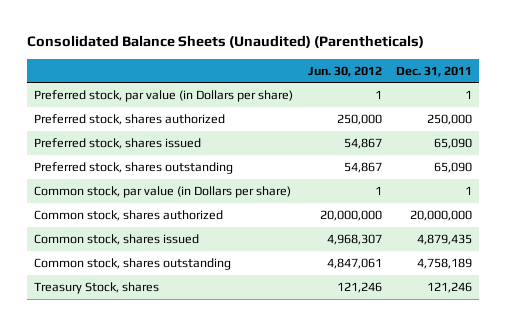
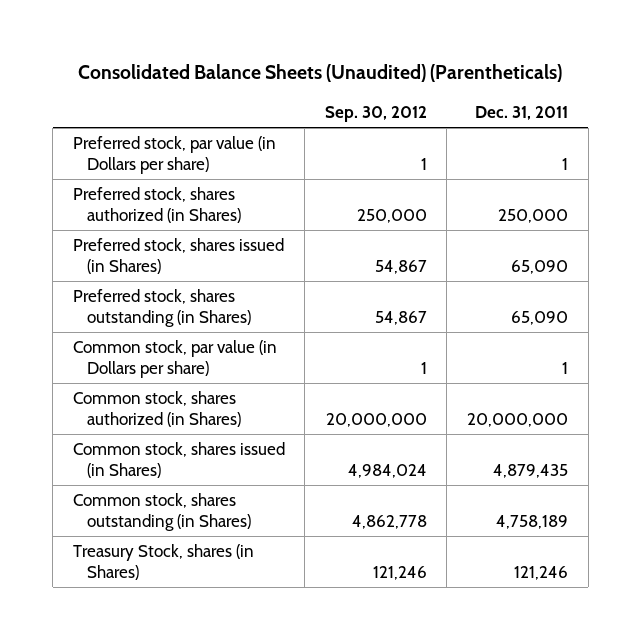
[307,65,382,77] Jun. 30, 2012 -> none
none -> [324,105,427,122] Sep. 30, 2012
[34,113,226,125] Preferred stock, shares authorized -> [72,187,241,223] Preferred stock, shares authorized (in Shares)
[34,137,202,149] Preferred stock, shares issued -> [72,238,284,274] Preferred stock, shares issued (in Shares)
[34,161,234,174] Preferred stock, shares outstanding -> [72,289,251,327] Preferred stock, shares outstanding (in Shares)
[34,209,224,221] Common stock, shares authorized -> [72,391,241,427] Common stock, shares authorized (in Shares)
[34,233,200,245] Common stock, shares issued -> [72,442,285,478] Common stock, shares issued (in Shares)
[34,257,232,270] Common stock, shares outstanding -> [72,493,251,531] Common stock, shares outstanding (in Shares)
[34,281,160,294] Treasury Stock, shares -> [72,544,254,580] Treasury Stock, shares (in Shares)

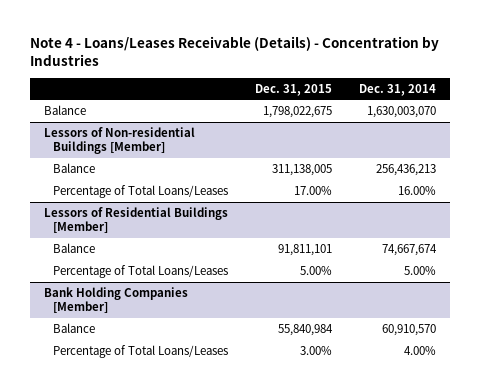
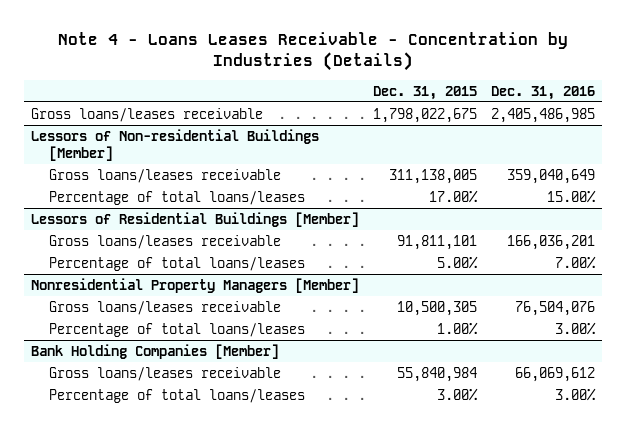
[30,36,440,67] Note 4 - Loans/Leases Receivable (Details) - Concentration by Industries -> [58,32,569,72] Note 4 - Loans Leases Receivable - Concentration by Industries (Details)
[359,83,437,96] Dec. 31, 2014 -> none
none -> [491,85,596,100] Dec. 31, 2016
[43,105,86,116] Balance -> [30,107,263,122] Gross loans/leases receivable
[53,163,96,174] Balance -> [48,168,281,183] Gross loans/leases receivable
[53,185,229,199] Percentage of Total Loans/Leases -> [48,190,305,205] Percentage of total loans/leases
[53,243,96,254] Balance -> [48,234,281,249] Gross loans/leases receivable
[53,265,229,279] Percentage of Total Loans/Leases -> [48,256,305,271] Percentage of total loans/leases
none -> [30,277,359,293] Nonresidential Property Managers [Member]
none -> [48,300,281,315] Gross loans/leases receivable
none -> [48,322,305,337] Percentage of total loans/leases
[53,323,96,334] Balance -> [48,366,281,381] Gross loans/leases receivable
[53,345,229,359] Percentage of Total Loans/Leases -> [48,388,305,403] Percentage of total loans/leases

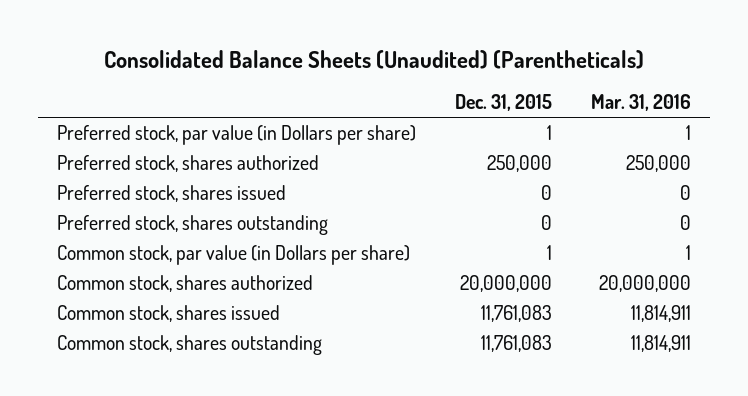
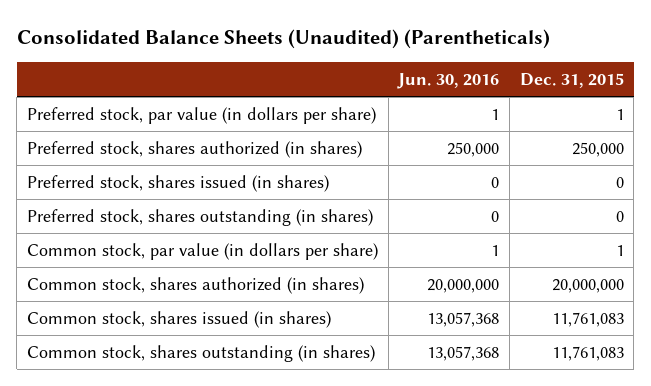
[590,94,691,112] Mar. 31, 2016 -> none
none -> [397,73,500,90] Jun. 30, 2016
[56,125,416,146] Preferred stock, par value (in Dollars per share) -> [26,106,376,124] Preferred stock, par value (in dollars per share)
[56,155,319,173] Preferred stock, shares authorized -> [26,140,362,158] Preferred stock, shares authorized (in shares)
[56,185,286,203] Preferred stock, shares issued -> [26,174,329,192] Preferred stock, shares issued (in shares)
[56,215,328,236] Preferred stock, shares outstanding -> [26,208,373,226] Preferred stock, shares outstanding (in shares)
[56,245,410,266] Common stock, par value (in Dollars per share) -> [26,242,378,260] Common stock, par value (in dollars per share)
[56,275,313,293] Common stock, shares authorized -> [26,276,364,294] Common stock, shares authorized (in shares)
[56,305,280,323] Common stock, shares issued -> [26,310,331,328] Common stock, shares issued (in shares)
[56,335,322,356] Common stock, shares outstanding -> [26,344,375,362] Common stock, shares outstanding (in shares)

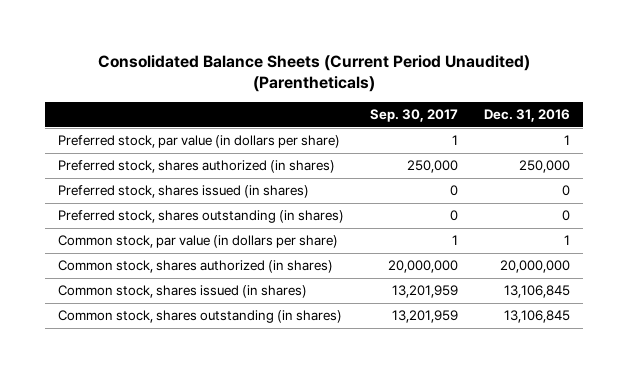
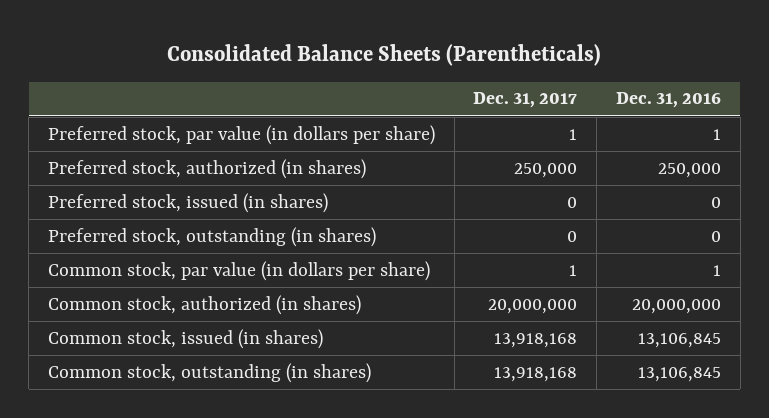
[98,54,531,93] Consolidated Balance Sheets (Current Period Unaudited) (Parentheticals) -> [167,43,602,66] Consolidated Balance Sheets (Parentheticals)
[370,109,459,123] Sep. 30, 2017 -> none
none -> [473,92,578,109] Dec. 31, 2017
[58,160,336,174] Preferred stock, shares authorized (in shares) -> [48,158,367,179] Preferred stock, authorized (in shares)
[58,185,310,199] Preferred stock, shares issued (in shares) -> [48,192,329,213] Preferred stock, issued (in shares)
[58,210,345,224] Preferred stock, shares outstanding (in shares) -> [48,226,377,247] Preferred stock, outstanding (in shares)
[58,260,334,274] Common stock, shares authorized (in shares) -> [48,294,362,315] Common stock, authorized (in shares)
[58,285,308,299] Common stock, shares issued (in shares) -> [48,328,324,349] Common stock, issued (in shares)
[58,310,343,324] Common stock, shares outstanding (in shares) -> [48,362,372,383] Common stock, outstanding (in shares)

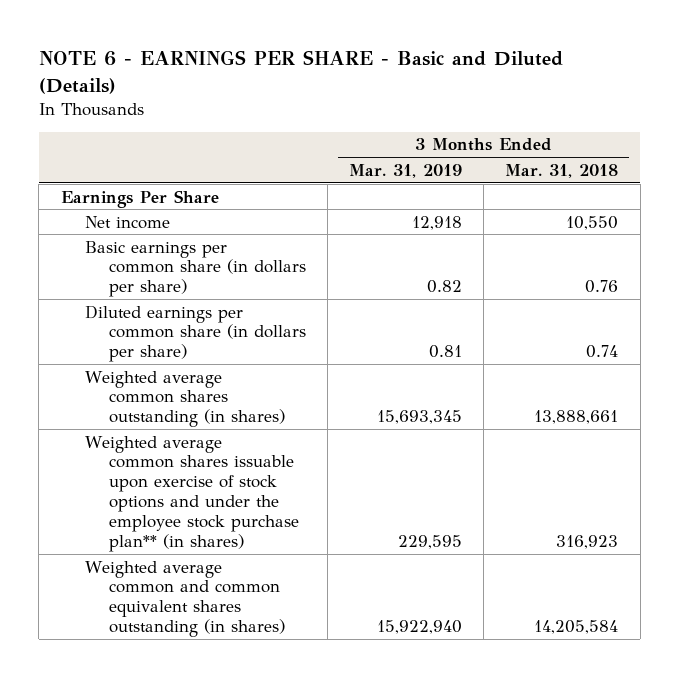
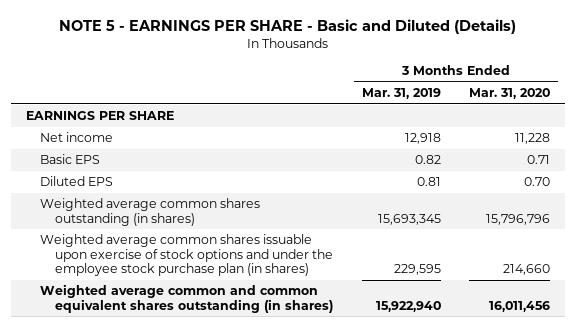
[38,50,563,94] NOTE 6 - EARNINGS PER SHARE - Basic and Diluted (Details) -> [59,18,517,34] NOTE 5 - EARNINGS PER SHARE - Basic and Diluted (Details)
[505,163,619,178] Mar. 31, 2018 -> none
none -> [469,88,551,100] Mar. 31, 2020
[60,189,219,208] Earnings Per Share -> [25,111,174,121] EARNINGS PER SHARE
[84,240,306,298] Basic earnings per common share (in dollars per share) -> [40,154,101,165] Basic EPS
[84,304,306,363] Diluted earnings per common share (in dollars per share) -> [40,176,114,187] Diluted EPS
[84,435,299,553] Weighted average common shares issuable upon exercise of stock options and under the employee stock purchase plan** (in shares) -> [40,234,333,276] Weighted average common shares issuable upon exercise of stock options and under the employee stock purchase plan (in shares)

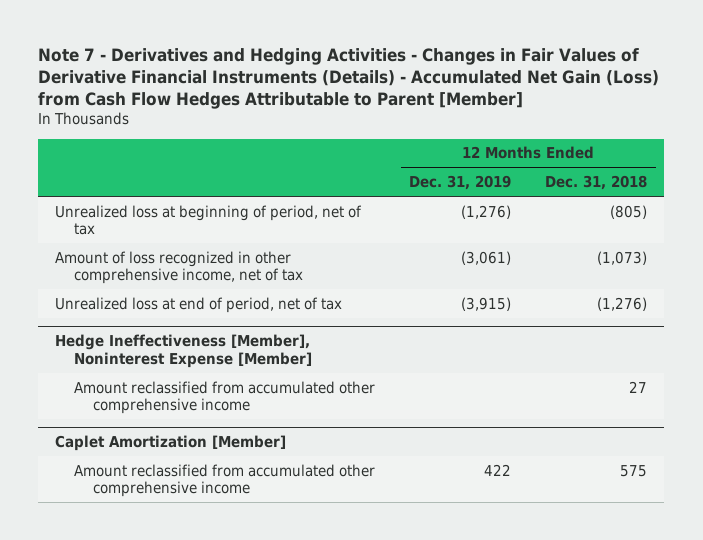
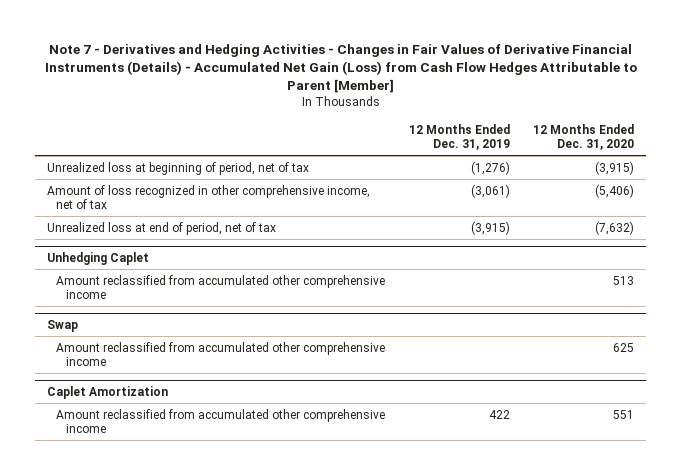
[545,174,648,190] Dec. 31, 2018 -> none
none -> [533,123,635,150] 12 Months Ended Dec. 31, 2020
[55,334,313,368] Hedge Ineffectiveness [Member], Noninterest Expense [Member] -> none
none -> [47,251,150,265] Unhedging Caplet
[55,435,287,452] Caplet Amortization [Member] -> [47,319,79,332] Swap
none -> [56,341,386,366] Amount reclassified from accumulated other comprehensive income
none -> [47,385,169,399] Caplet Amortization

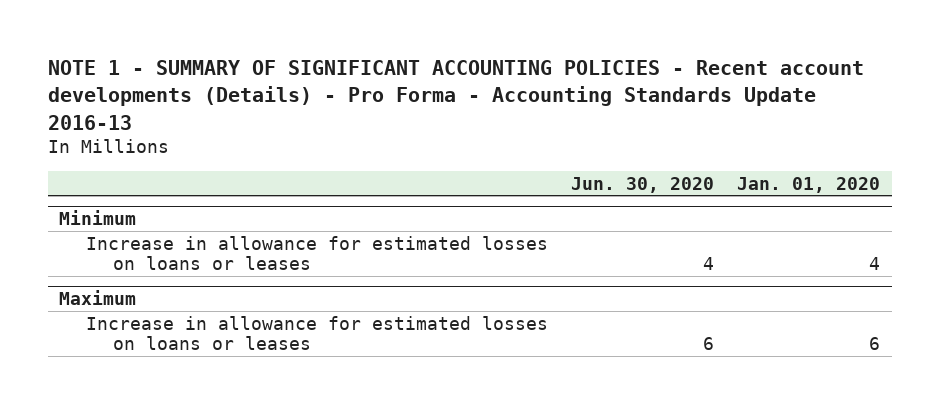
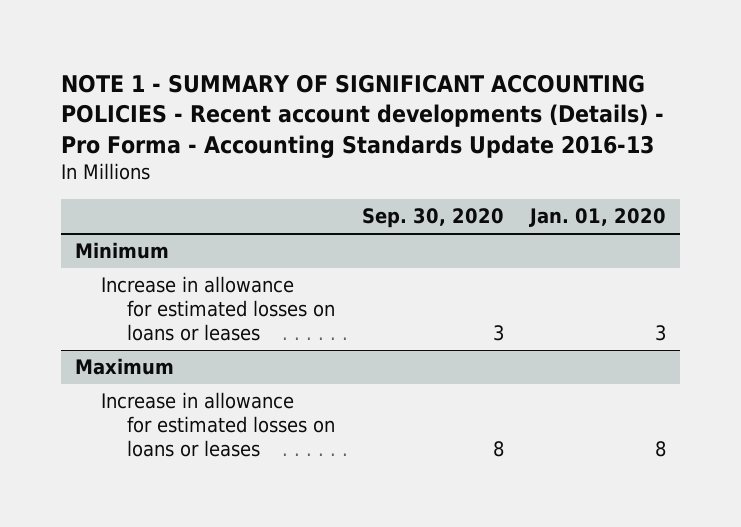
[571,176,715,193] Jun. 30, 2020 -> none
none -> [361,208,504,229] Sep. 30, 2020
[869,257,881,271] 4 -> [655,324,667,341] 3
[869,337,881,351] 6 -> [655,440,667,457] 8

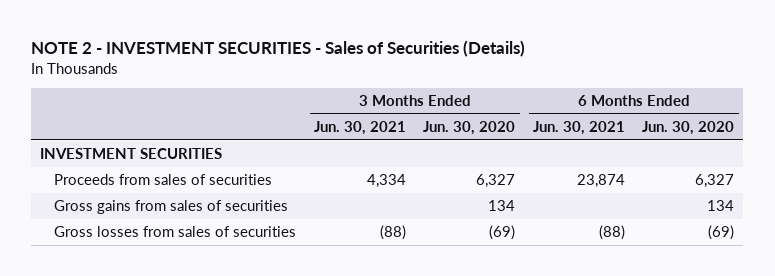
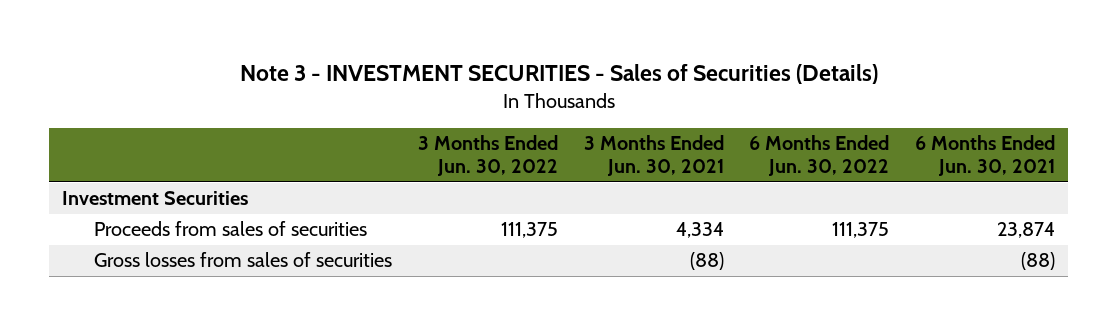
[31,39,526,57] NOTE 2 - INVESTMENT SECURITIES - Sales of Securities (Details) -> [239,63,878,84] Note 3 - INVESTMENT SECURITIES - Sales of Securities (Details)
[423,120,516,135] Jun. 30, 2020 -> none
[642,120,735,135] Jun. 30, 2020 -> none
none -> [417,134,558,177] 3 Months Ended Jun. 30, 2022
none -> [749,134,890,177] 6 Months Ended Jun. 30, 2022
[40,148,223,160] INVESTMENT SECURITIES -> [62,191,249,206] Investment Securities
[54,200,289,215] Gross gains from sales of securities -> none

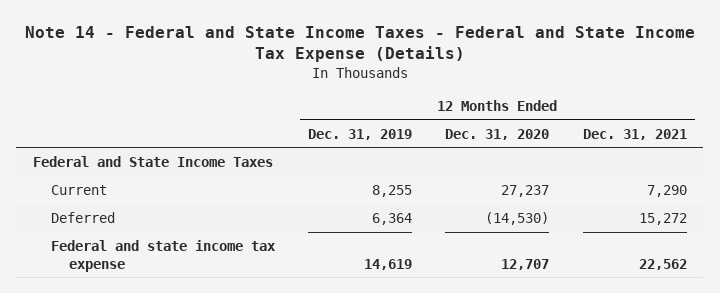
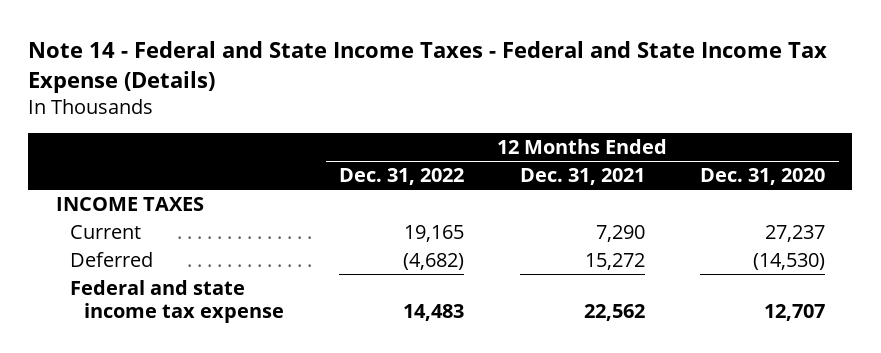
[308,128,413,140] Dec. 31, 2019 -> none
none -> [339,167,465,185] Dec. 31, 2022
[32,155,273,167] Federal and State Income Taxes -> [55,196,204,211] INCOME TAXES

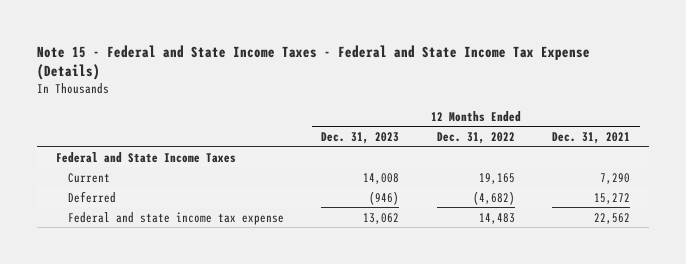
[28,40,828,93] Note 14 - Federal and State Income Taxes - Federal and State Income Tax Expense (Details) -> [36,44,590,81] Note 15 - Federal and State Income Taxes - Federal and State Income Tax Expense (Details)
[699,167,825,185] Dec. 31, 2020 -> none
none -> [321,131,400,144] Dec. 31, 2023
[55,196,204,211] INCOME TAXES -> [55,151,236,163] Federal and State Income Taxes

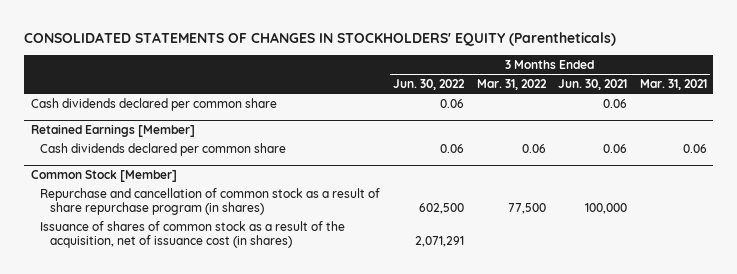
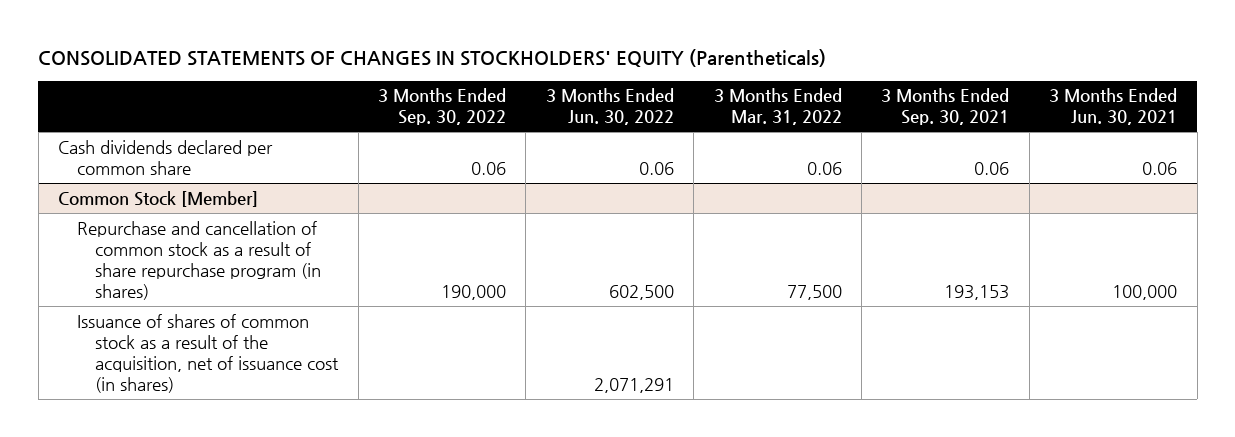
[639,79,707,91] Mar. 31, 2021 -> none
none -> [377,88,506,126] 3 Months Ended Sep. 30, 2022
none -> [881,88,1010,126] 3 Months Ended Sep. 30, 2021
[30,97,277,111] Cash dividends declared per common share -> none
[30,123,195,137] Retained Earnings [Member] -> none

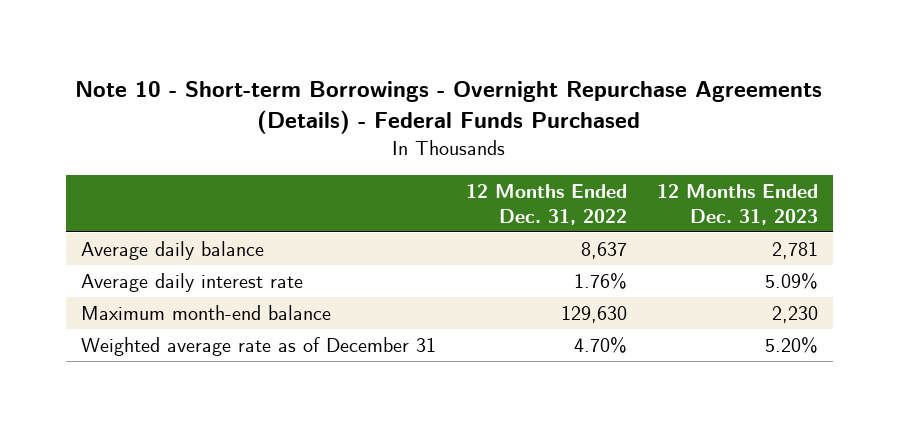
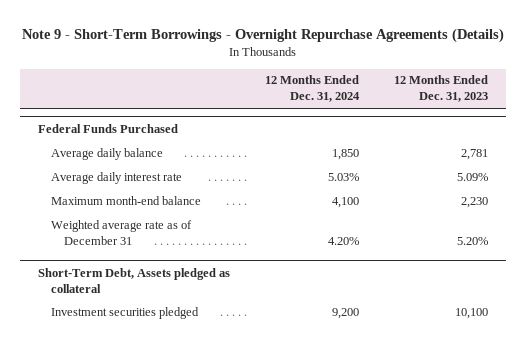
[75,81,823,134] Note 10 - Short-term Borrowings - Overnight Repurchase Agreements (Details) - Federal Funds Purchased -> [22,28,505,44] Note 9 - Short-Term Borrowings - Overnight Repurchase Agreements (Details)
[465,183,627,225] 12 Months Ended Dec. 31, 2022 -> none
none -> [265,75,361,103] 12 Months Ended Dec. 31, 2024
none -> [37,123,178,133] Federal Funds Purchased
none -> [37,267,230,293] Short-Term Debt, Assets pledged as collateral
none -> [50,306,199,319] Investment securities pledged

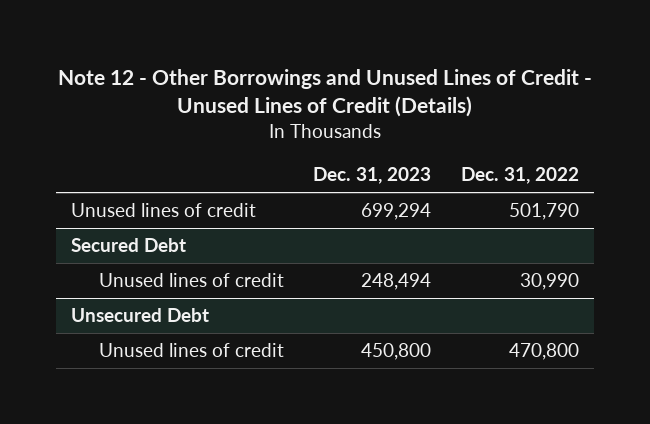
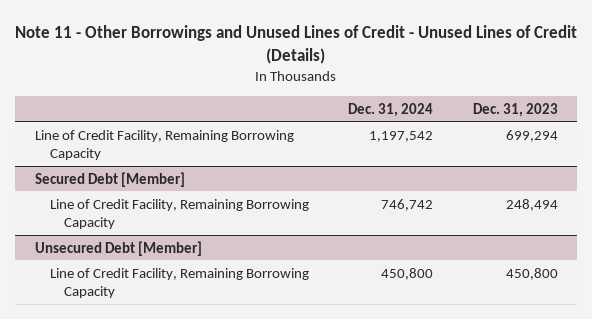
[57,68,592,118] Note 12 - Other Borrowings and Unused Lines of Credit - Unused Lines of Credit (Details) -> [15,24,578,65] Note 11 - Other Borrowings and Unused Lines of Credit - Unused Lines of Credit (Details)
[460,167,579,185] Dec. 31, 2022 -> none
none -> [348,102,434,117] Dec. 31, 2024
[70,203,256,218] Unused lines of credit -> [34,129,294,160] Line of Credit Facility, Remaining Borrowing Capacity
[70,238,186,253] Secured Debt -> [34,171,185,187] Secured Debt [Member]
[98,273,284,288] Unused lines of credit -> [49,198,309,229] Line of Credit Facility, Remaining Borrowing Capacity
[70,308,209,323] Unsecured Debt -> [34,240,202,256] Unsecured Debt [Member]
[98,343,284,358] Unused lines of credit -> [49,267,309,298] Line of Credit Facility, Remaining Borrowing Capacity

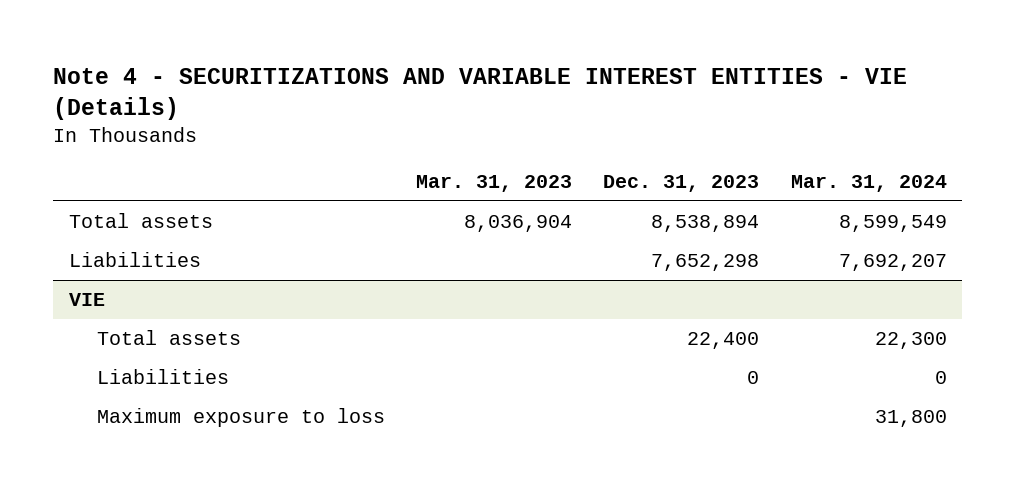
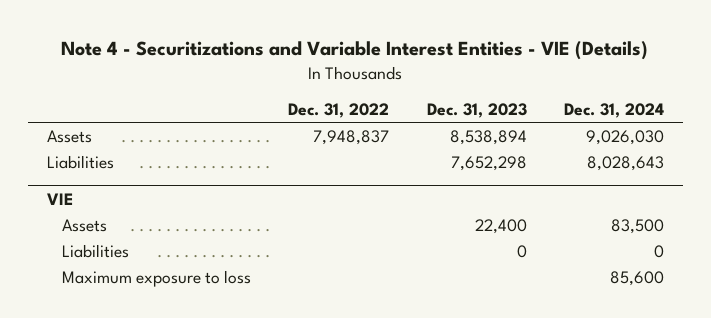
[53,68,908,121] Note 4 - SECURITIZATIONS AND VARIABLE INTEREST ENTITIES - VIE (Details) -> [61,41,649,61] Note 4 - Securitizations and Variable Interest Entities - VIE (Details)
[416,175,573,193] Mar. 31, 2023 -> none
[790,175,947,193] Mar. 31, 2024 -> none
none -> [288,102,390,118] Dec. 31, 2022
none -> [564,102,665,118] Dec. 31, 2024
[68,212,213,228] Total assets -> [46,129,92,143] Assets
[96,329,241,345] Total assets -> [61,218,107,232] Assets

